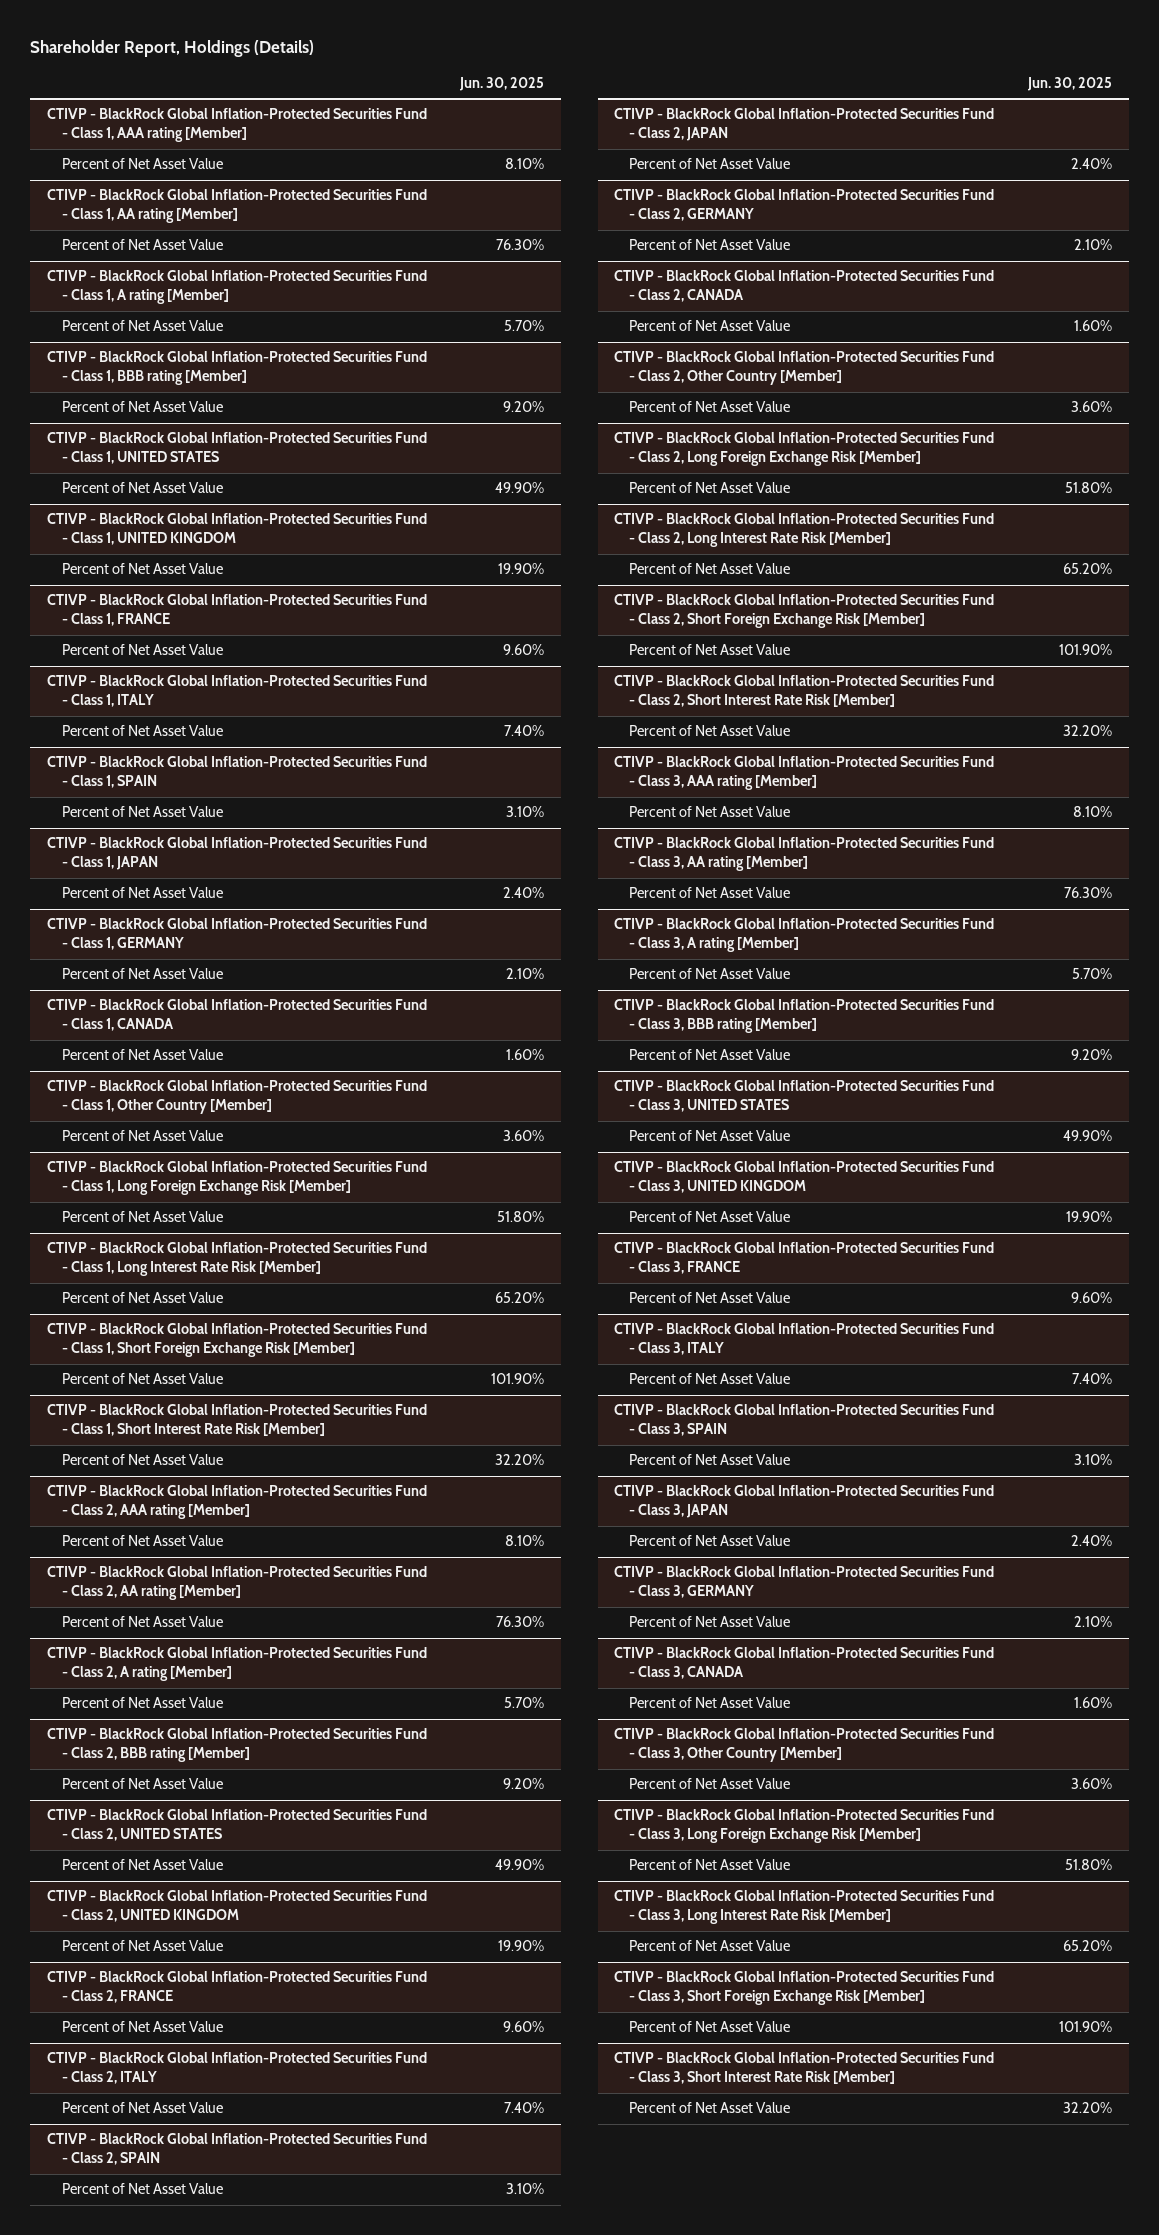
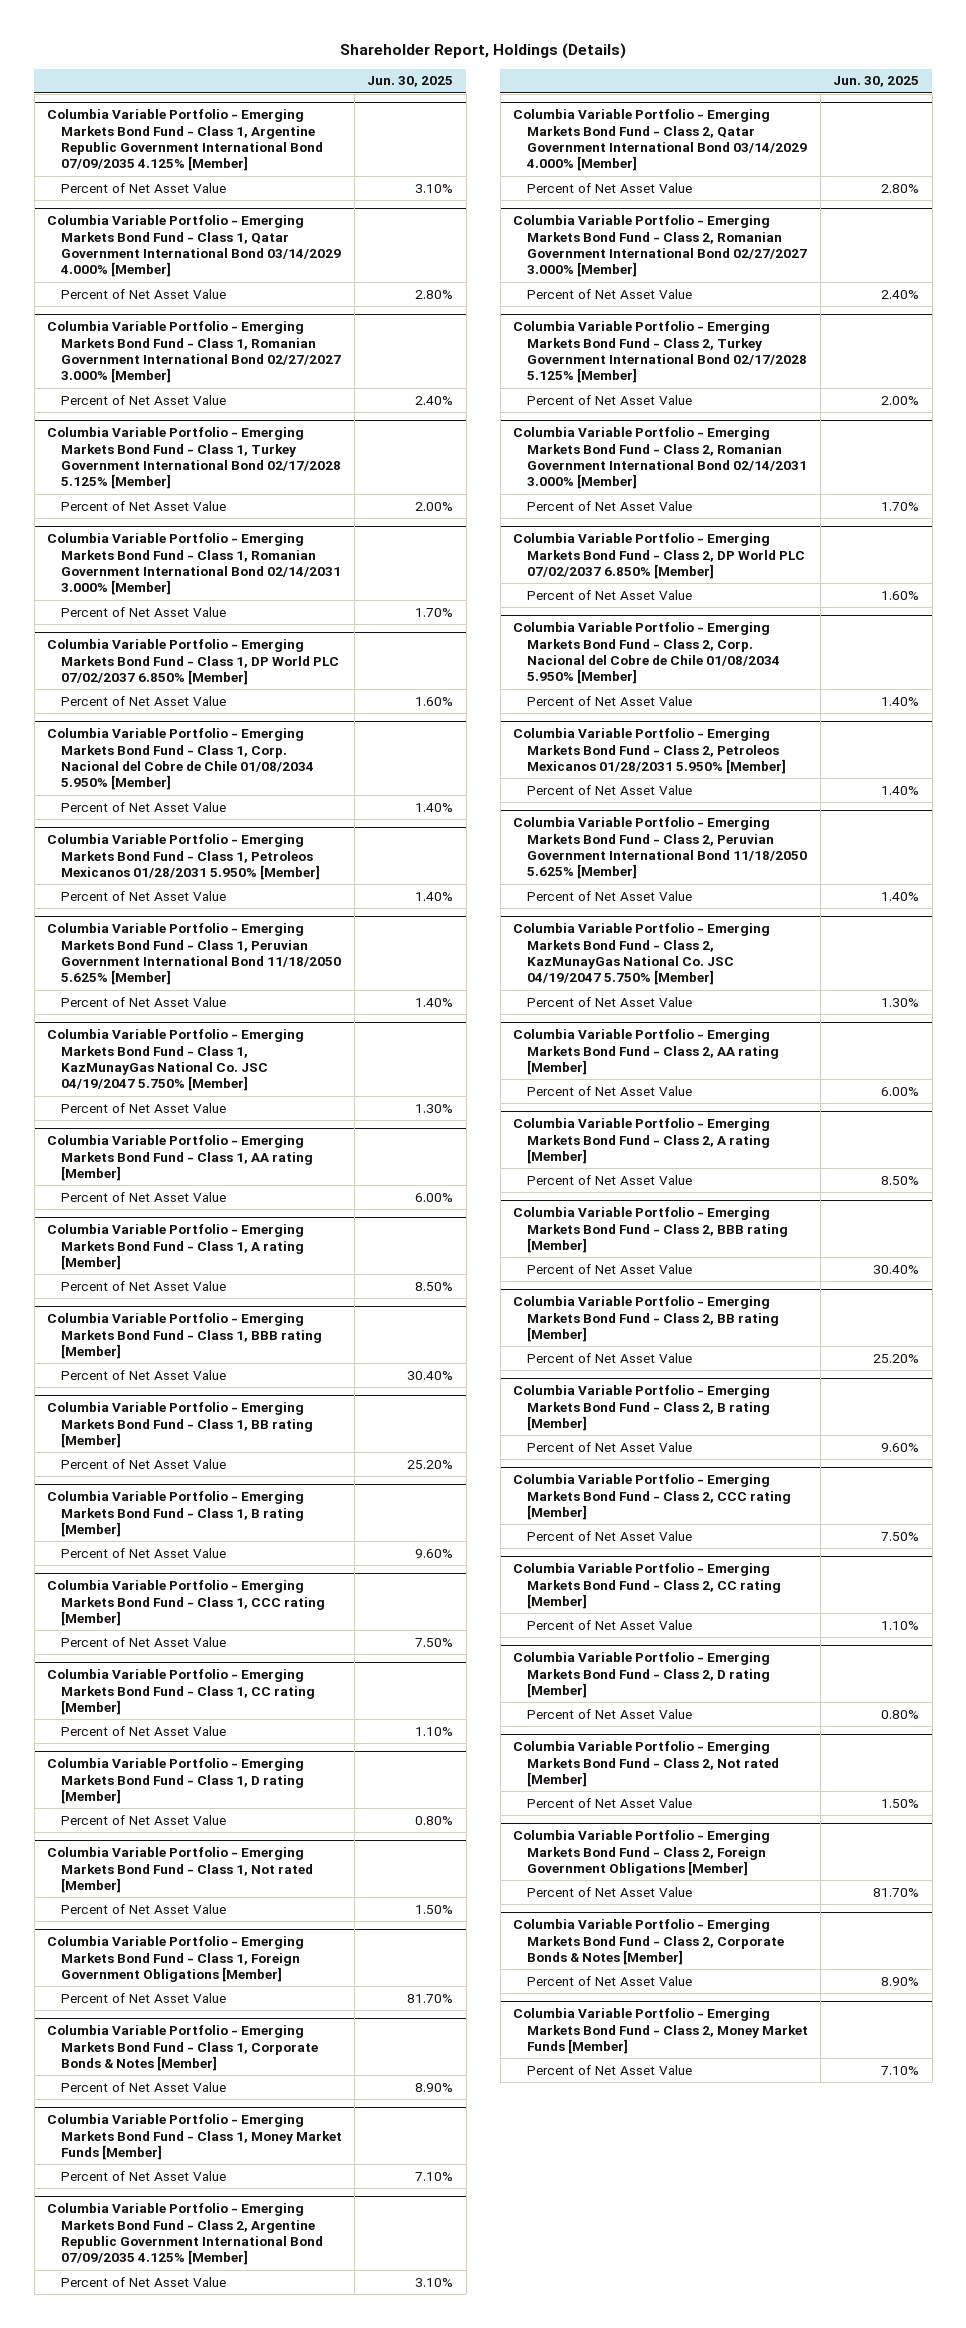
[46,108,427,143] CTIVP - BlackRock Global Inflation-Protected Securities Fund - Class 1, AAA rating [Member] -> none
[61,158,223,170] Percent of Net Asset Value -> none
[46,189,427,224] CTIVP - BlackRock Global Inflation-Protected Securities Fund - Class 1, AA rating [Member] -> none
[61,239,223,251] Percent of Net Asset Value -> none
[46,270,427,305] CTIVP - BlackRock Global Inflation-Protected Securities Fund - Class 1, A rating [Member] -> none
[61,320,223,332] Percent of Net Asset Value -> none
[46,351,427,386] CTIVP - BlackRock Global Inflation-Protected Securities Fund - Class 1, BBB rating [Member] -> none
[61,401,223,413] Percent of Net Asset Value -> none
[46,432,427,465] CTIVP - BlackRock Global Inflation-Protected Securities Fund - Class 1, UNITED STATES -> none
[61,482,223,494] Percent of Net Asset Value -> none
[46,513,427,546] CTIVP - BlackRock Global Inflation-Protected Securities Fund - Class 1, UNITED KINGDOM -> none
[61,563,223,575] Percent of Net Asset Value -> none
[46,594,427,627] CTIVP - BlackRock Global Inflation-Protected Securities Fund - Class 1, FRANCE -> none
[61,644,223,656] Percent of Net Asset Value -> none
[46,675,427,708] CTIVP - BlackRock Global Inflation-Protected Securities Fund - Class 1, ITALY -> none
[61,725,223,737] Percent of Net Asset Value -> none
[46,756,427,789] CTIVP - BlackRock Global Inflation-Protected Securities Fund - Class 1, SPAIN -> none
none -> [46,109,323,172] Columbia Variable Portfolio - Emerging Markets Bond Fund - Class 1, Argentine Republic Government International Bond 07/09/2035 4.125% [Member]
[46,837,427,871] CTIVP - BlackRock Global Inflation-Protected Securities Fund - Class 1, JAPAN -> none
none -> [46,215,341,278] Columbia Variable Portfolio - Emerging Markets Bond Fund - Class 1, Qatar Government International Bond 03/14/2029 4.000% [Member]
none -> [60,288,226,299] Percent of Net Asset Value
none -> [46,321,341,384] Columbia Variable Portfolio - Emerging Markets Bond Fund - Class 1, Romanian Government International Bond 02/27/2027 3.000% [Member]
[46,918,427,951] CTIVP - BlackRock Global Inflation-Protected Securities Fund - Class 1, GERMANY -> none
[46,999,427,1032] CTIVP - BlackRock Global Inflation-Protected Securities Fund - Class 1, CANADA -> none
none -> [46,427,341,490] Columbia Variable Portfolio - Emerging Markets Bond Fund - Class 1, Turkey Government International Bond 02/17/2028 5.125% [Member]
[506,968,545,980] 2.10% -> [415,501,454,511] 2.00%
none -> [46,533,341,596] Columbia Variable Portfolio - Emerging Markets Bond Fund - Class 1, Romanian Government International Bond 02/14/2031 3.000% [Member]
none -> [60,606,226,617] Percent of Net Asset Value
none -> [46,639,339,685] Columbia Variable Portfolio - Emerging Markets Bond Fund - Class 1, DP World PLC 07/02/2037 6.850% [Member]
[46,1080,427,1115] CTIVP - BlackRock Global Inflation-Protected Securities Fund - Class 1, Other Country [Member] -> none
[46,1161,427,1196] CTIVP - BlackRock Global Inflation-Protected Securities Fund - Class 1, Long Foreign Exchange Risk [Member] -> none
[46,1242,427,1277] CTIVP - BlackRock Global Inflation-Protected Securities Fund - Class 1, Long Interest Rate Risk [Member] -> none
[46,1323,427,1358] CTIVP - BlackRock Global Inflation-Protected Securities Fund - Class 1, Short Foreign Exchange Risk [Member] -> none
[46,1404,427,1437] CTIVP - BlackRock Global Inflation-Protected Securities Fund - Class 1, Short Interest Rate Risk [Member] -> none
[46,1485,427,1520] CTIVP - BlackRock Global Inflation-Protected Securities Fund - Class 2, AAA rating [Member] -> none
[46,1566,427,1601] CTIVP - BlackRock Global Inflation-Protected Securities Fund - Class 2, AA rating [Member] -> none
[46,1647,427,1682] CTIVP - BlackRock Global Inflation-Protected Securities Fund - Class 2, A rating [Member] -> none
[46,1728,427,1763] CTIVP - BlackRock Global Inflation-Protected Securities Fund - Class 2, BBB rating [Member] -> none
[61,1778,223,1790] Percent of Net Asset Value -> none
[46,1809,427,1842] CTIVP - BlackRock Global Inflation-Protected Securities Fund - Class 2, UNITED STATES -> none
[61,1859,223,1871] Percent of Net Asset Value -> none
[46,1890,427,1923] CTIVP - BlackRock Global Inflation-Protected Securities Fund - Class 2, UNITED KINGDOM -> none
[61,1940,223,1952] Percent of Net Asset Value -> none
[46,1971,427,2004] CTIVP - BlackRock Global Inflation-Protected Securities Fund - Class 2, FRANCE -> none
none -> [46,728,314,791] Columbia Variable Portfolio - Emerging Markets Bond Fund - Class 1, Corp. Nacional del Cobre de Chile 01/08/2034 5.950% [Member]
[503,1130,545,1142] 3.60% -> [415,802,454,812] 1.40%
none -> [46,834,320,880] Columbia Variable Portfolio - Emerging Markets Bond Fund - Class 1, Petroleos Mexicanos 01/28/2031 5.950% [Member]
[497,1211,545,1223] 51.80% -> [415,891,454,901] 1.40%
none -> [46,923,341,986] Columbia Variable Portfolio - Emerging Markets Bond Fund - Class 1, Peruvian Government International Bond 11/18/2050 5.625% [Member]
[495,1292,545,1304] 65.20% -> [415,997,454,1007] 1.40%
none -> [46,1029,304,1092] Columbia Variable Portfolio - Emerging Markets Bond Fund - Class 1, KazMunayGas National Co. JSC 04/19/2047 5.750% [Member]
[491,1373,545,1385] 101.90% -> [415,1103,454,1113] 1.30%
none -> [46,1135,313,1181] Columbia Variable Portfolio - Emerging Markets Bond Fund - Class 1, AA rating [Member]
[495,1454,545,1466] 32.20% -> [415,1192,454,1202] 6.00%
none -> [46,1224,304,1270] Columbia Variable Portfolio - Emerging Markets Bond Fund - Class 1, A rating [Member]
[505,1535,545,1547] 8.10% -> [415,1281,454,1291] 8.50%
none -> [46,1313,322,1359] Columbia Variable Portfolio - Emerging Markets Bond Fund - Class 1, BBB rating [Member]
[496,1616,545,1628] 76.30% -> [407,1370,454,1380] 30.40%
none -> [46,1402,313,1448] Columbia Variable Portfolio - Emerging Markets Bond Fund - Class 1, BB rating [Member]
[504,1697,545,1709] 5.70% -> [407,1459,454,1469] 25.20%
none -> [46,1491,304,1537] Columbia Variable Portfolio - Emerging Markets Bond Fund - Class 1, B rating [Member]
[46,2052,427,2085] CTIVP - BlackRock Global Inflation-Protected Securities Fund - Class 2, ITALY -> none
[46,2133,427,2166] CTIVP - BlackRock Global Inflation-Protected Securities Fund - Class 2, SPAIN -> none
none -> [46,1580,325,1626] Columbia Variable Portfolio - Emerging Markets Bond Fund - Class 1, CCC rating [Member]
[504,2102,545,2114] 7.40% -> [415,1637,454,1647] 7.50%
none -> [46,1669,315,1715] Columbia Variable Portfolio - Emerging Markets Bond Fund - Class 1, CC rating [Member]
none -> [60,1725,226,1736] Percent of Net Asset Value
none -> [46,1758,304,1804] Columbia Variable Portfolio - Emerging Markets Bond Fund - Class 1, D rating [Member]
none -> [60,1814,226,1825] Percent of Net Asset Value
none -> [46,1847,313,1893] Columbia Variable Portfolio - Emerging Markets Bond Fund - Class 1, Not rated [Member]
none -> [60,1903,226,1914] Percent of Net Asset Value
none -> [46,1936,304,1982] Columbia Variable Portfolio - Emerging Markets Bond Fund - Class 1, Foreign Government Obligations [Member]
none -> [60,1992,226,2003] Percent of Net Asset Value
none -> [46,2025,318,2071] Columbia Variable Portfolio - Emerging Markets Bond Fund - Class 1, Corporate Bonds & Notes [Member]
none -> [60,2081,226,2092] Percent of Net Asset Value
none -> [46,2114,342,2160] Columbia Variable Portfolio - Emerging Markets Bond Fund - Class 1, Money Market Funds [Member]
none -> [60,2170,226,2181] Percent of Net Asset Value
none -> [46,2203,323,2266] Columbia Variable Portfolio - Emerging Markets Bond Fund - Class 2, Argentine Republic Government International Bond 07/09/2035 4.125% [Member]
[614,108,995,142] CTIVP - BlackRock Global Inflation-Protected Securities Fund - Class 2, JAPAN -> none
none -> [512,109,807,172] Columbia Variable Portfolio - Emerging Markets Bond Fund - Class 2, Qatar Government International Bond 03/14/2029 4.000% [Member]
none -> [526,182,692,193] Percent of Net Asset Value
none -> [512,215,807,278] Columbia Variable Portfolio - Emerging Markets Bond Fund - Class 2, Romanian Government International Bond 02/27/2027 3.000% [Member]
[614,189,995,222] CTIVP - BlackRock Global Inflation-Protected Securities Fund - Class 2, GERMANY -> none
[614,270,995,303] CTIVP - BlackRock Global Inflation-Protected Securities Fund - Class 2, CANADA -> none
none -> [512,321,807,384] Columbia Variable Portfolio - Emerging Markets Bond Fund - Class 2, Turkey Government International Bond 02/17/2028 5.125% [Member]
[1073,239,1112,251] 2.10% -> [881,395,920,405] 2.00%
none -> [512,427,807,490] Columbia Variable Portfolio - Emerging Markets Bond Fund - Class 2, Romanian Government International Bond 02/14/2031 3.000% [Member]
none -> [526,500,692,511] Percent of Net Asset Value
none -> [512,533,805,579] Columbia Variable Portfolio - Emerging Markets Bond Fund - Class 2, DP World PLC 07/02/2037 6.850% [Member]
[614,351,995,386] CTIVP - BlackRock Global Inflation-Protected Securities Fund - Class 2, Other Country [Member] -> none
[614,432,995,467] CTIVP - BlackRock Global Inflation-Protected Securities Fund - Class 2, Long Foreign Exchange Risk [Member] -> none
[614,513,995,548] CTIVP - BlackRock Global Inflation-Protected Securities Fund - Class 2, Long Interest Rate Risk [Member] -> none
[614,594,995,629] CTIVP - BlackRock Global Inflation-Protected Securities Fund - Class 2, Short Foreign Exchange Risk [Member] -> none
[614,675,995,708] CTIVP - BlackRock Global Inflation-Protected Securities Fund - Class 2, Short Interest Rate Risk [Member] -> none
[614,756,995,791] CTIVP - BlackRock Global Inflation-Protected Securities Fund - Class 3, AAA rating [Member] -> none
[614,837,995,872] CTIVP - BlackRock Global Inflation-Protected Securities Fund - Class 3, AA rating [Member] -> none
[614,918,995,953] CTIVP - BlackRock Global Inflation-Protected Securities Fund - Class 3, A rating [Member] -> none
[614,999,995,1034] CTIVP - BlackRock Global Inflation-Protected Securities Fund - Class 3, BBB rating [Member] -> none
[629,1049,791,1061] Percent of Net Asset Value -> none
[614,1080,995,1113] CTIVP - BlackRock Global Inflation-Protected Securities Fund - Class 3, UNITED STATES -> none
[629,1130,791,1142] Percent of Net Asset Value -> none
[614,1161,995,1194] CTIVP - BlackRock Global Inflation-Protected Securities Fund - Class 3, UNITED KINGDOM -> none
[629,1211,791,1223] Percent of Net Asset Value -> none
[614,1242,995,1275] CTIVP - BlackRock Global Inflation-Protected Securities Fund - Class 3, FRANCE -> none
none -> [512,622,780,685] Columbia Variable Portfolio - Emerging Markets Bond Fund - Class 2, Corp. Nacional del Cobre de Chile 01/08/2034 5.950% [Member]
[1070,401,1112,413] 3.60% -> [881,696,920,706] 1.40%
none -> [512,728,786,774] Columbia Variable Portfolio - Emerging Markets Bond Fund - Class 2, Petroleos Mexicanos 01/28/2031 5.950% [Member]
[1064,482,1112,494] 51.80% -> [881,785,920,795] 1.40%
none -> [512,817,807,880] Columbia Variable Portfolio - Emerging Markets Bond Fund - Class 2, Peruvian Government International Bond 11/18/2050 5.625% [Member]
[1062,563,1112,575] 65.20% -> [881,891,920,901] 1.40%
none -> [512,923,770,986] Columbia Variable Portfolio - Emerging Markets Bond Fund - Class 2, KazMunayGas National Co. JSC 04/19/2047 5.750% [Member]
[1058,644,1112,656] 101.90% -> [881,997,920,1007] 1.30%
none -> [512,1029,779,1075] Columbia Variable Portfolio - Emerging Markets Bond Fund - Class 2, AA rating [Member]
[1062,725,1112,737] 32.20% -> [881,1086,920,1096] 6.00%
none -> [512,1118,770,1164] Columbia Variable Portfolio - Emerging Markets Bond Fund - Class 2, A rating [Member]
[1072,806,1112,818] 8.10% -> [881,1175,920,1185] 8.50%
none -> [512,1207,788,1253] Columbia Variable Portfolio - Emerging Markets Bond Fund - Class 2, BBB rating [Member]
[1063,887,1112,899] 76.30% -> [873,1264,920,1274] 30.40%
none -> [512,1296,779,1342] Columbia Variable Portfolio - Emerging Markets Bond Fund - Class 2, BB rating [Member]
[1071,968,1112,980] 5.70% -> [873,1353,920,1363] 25.20%
none -> [512,1385,770,1431] Columbia Variable Portfolio - Emerging Markets Bond Fund - Class 2, B rating [Member]
[614,1323,995,1356] CTIVP - BlackRock Global Inflation-Protected Securities Fund - Class 3, ITALY -> none
[614,1404,995,1437] CTIVP - BlackRock Global Inflation-Protected Securities Fund - Class 3, SPAIN -> none
[614,1485,995,1519] CTIVP - BlackRock Global Inflation-Protected Securities Fund - Class 3, JAPAN -> none
[614,1566,995,1599] CTIVP - BlackRock Global Inflation-Protected Securities Fund - Class 3, GERMANY -> none
[614,1647,995,1680] CTIVP - BlackRock Global Inflation-Protected Securities Fund - Class 3, CANADA -> none
[614,1728,995,1763] CTIVP - BlackRock Global Inflation-Protected Securities Fund - Class 3, Other Country [Member] -> none
[614,1809,995,1844] CTIVP - BlackRock Global Inflation-Protected Securities Fund - Class 3, Long Foreign Exchange Risk [Member] -> none
[614,1890,995,1925] CTIVP - BlackRock Global Inflation-Protected Securities Fund - Class 3, Long Interest Rate Risk [Member] -> none
[629,1940,791,1952] Percent of Net Asset Value -> none
[614,1971,995,2006] CTIVP - BlackRock Global Inflation-Protected Securities Fund - Class 3, Short Foreign Exchange Risk [Member] -> none
[629,2021,791,2033] Percent of Net Asset Value -> none
[614,2052,995,2085] CTIVP - BlackRock Global Inflation-Protected Securities Fund - Class 3, Short Interest Rate Risk [Member] -> none
[629,2102,791,2114] Percent of Net Asset Value -> none
none -> [512,1474,791,1520] Columbia Variable Portfolio - Emerging Markets Bond Fund - Class 2, CCC rating [Member]
[1071,1373,1112,1385] 7.40% -> [881,1531,920,1541] 7.50%
none -> [512,1563,781,1609] Columbia Variable Portfolio - Emerging Markets Bond Fund - Class 2, CC rating [Member]
[1073,1454,1112,1466] 3.10% -> [881,1620,920,1630] 1.10%
none -> [512,1652,770,1698] Columbia Variable Portfolio - Emerging Markets Bond Fund - Class 2, D rating [Member]
[1070,1535,1112,1547] 2.40% -> [881,1709,920,1719] 0.80%
none -> [512,1741,779,1787] Columbia Variable Portfolio - Emerging Markets Bond Fund - Class 2, Not rated [Member]
[1073,1616,1112,1628] 2.10% -> [881,1798,920,1808] 1.50%
none -> [512,1830,770,1876] Columbia Variable Portfolio - Emerging Markets Bond Fund - Class 2, Foreign Government Obligations [Member]
[1073,1697,1112,1709] 1.60% -> [873,1887,920,1897] 81.70%
none -> [512,1919,784,1965] Columbia Variable Portfolio - Emerging Markets Bond Fund - Class 2, Corporate Bonds & Notes [Member]
[1070,1778,1112,1790] 3.60% -> [881,1976,920,1986] 8.90%
none -> [512,2008,808,2054] Columbia Variable Portfolio - Emerging Markets Bond Fund - Class 2, Money Market Funds [Member]
[1064,1859,1112,1871] 51.80% -> [881,2065,920,2075] 7.10%

